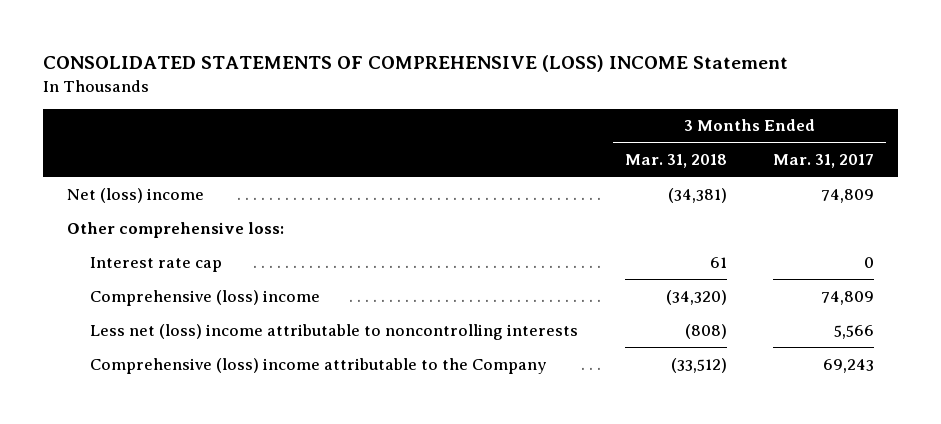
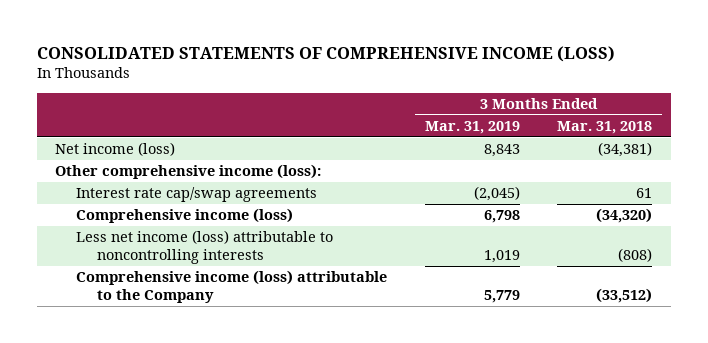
[43,55,789,73] CONSOLIDATED STATEMENTS OF COMPREHENSIVE (LOSS) INCOME Statement -> [36,45,615,62] CONSOLIDATED STATEMENTS OF COMPREHENSIVE INCOME (LOSS)
[773,154,875,169] Mar. 31, 2017 -> none
none -> [424,120,520,134] Mar. 31, 2019
[66,187,204,203] Net (loss) income -> [55,142,176,157] Net income (loss)
[66,221,284,238] Other comprehensive loss: -> [55,164,322,180] Other comprehensive income (loss):
[89,256,222,272] Interest rate cap -> [76,187,318,203] Interest rate cap/swap agreements
[89,289,320,306] Comprehensive (loss) income -> [76,208,294,224] Comprehensive income (loss)
[89,323,578,340] Less net (loss) income attributable to noncontrolling interests -> [76,230,334,265] Less net income (loss) attributable to noncontrolling interests
[89,357,547,374] Comprehensive (loss) income attributable to the Company -> [76,270,388,304] Comprehensive income (loss) attributable to the Company

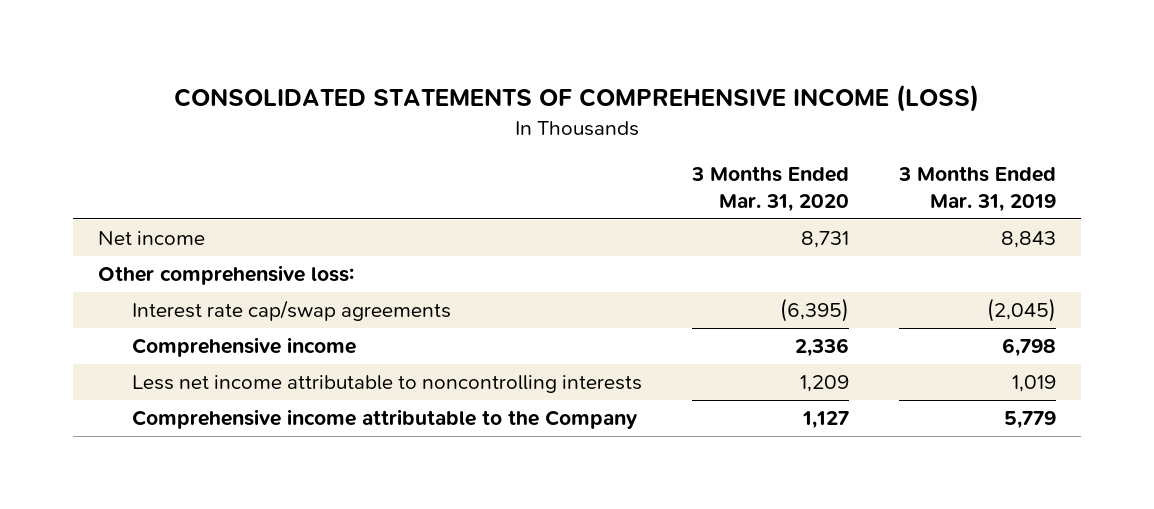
[557,120,653,134] Mar. 31, 2018 -> none
none -> [691,166,850,212] 3 Months Ended Mar. 31, 2020
[55,142,176,157] Net income (loss) -> [98,231,206,246] Net income
[55,164,322,180] Other comprehensive income (loss): -> [98,265,355,286] Other comprehensive loss:
[76,208,294,224] Comprehensive income (loss) -> [131,337,356,358] Comprehensive income
[76,230,334,265] Less net income (loss) attributable to noncontrolling interests -> [131,375,642,394] Less net income attributable to noncontrolling interests
[76,270,388,304] Comprehensive income (loss) attributable to the Company -> [131,409,638,430] Comprehensive income attributable to the Company

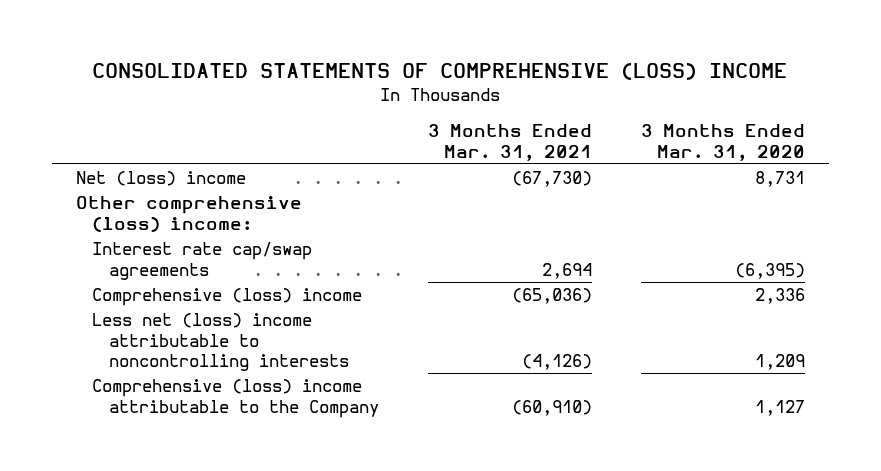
[174,84,980,113] CONSOLIDATED STATEMENTS OF COMPREHENSIVE INCOME (LOSS) -> [92,63,788,81] CONSOLIDATED STATEMENTS OF COMPREHENSIVE (LOSS) INCOME
[898,166,1057,212] 3 Months Ended Mar. 31, 2019 -> none
none -> [427,124,592,161] 3 Months Ended Mar. 31, 2021
[98,231,206,246] Net income -> [76,170,247,186] Net (loss) income
[98,265,355,286] Other comprehensive loss: -> [76,195,303,232] Other comprehensive (loss) income:
[131,337,356,358] Comprehensive income -> [92,287,363,306] Comprehensive (loss) income
[131,375,642,394] Less net income attributable to noncontrolling interests -> [92,312,349,372] Less net (loss) income attributable to noncontrolling interests
[131,409,638,430] Comprehensive income attributable to the Company -> [92,378,379,418] Comprehensive (loss) income attributable to the Company

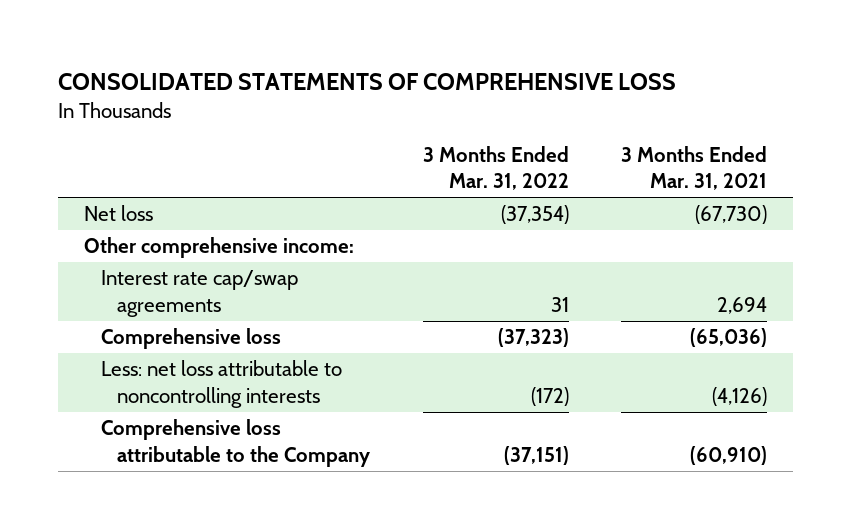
[92,63,788,81] CONSOLIDATED STATEMENTS OF COMPREHENSIVE (LOSS) INCOME -> [57,72,676,90] CONSOLIDATED STATEMENTS OF COMPREHENSIVE LOSS
[640,124,805,161] 3 Months Ended Mar. 31, 2020 -> none
none -> [422,145,569,191] 3 Months Ended Mar. 31, 2022
[76,170,247,186] Net (loss) income -> [84,205,154,222] Net loss
[76,195,303,232] Other comprehensive (loss) income: -> [84,237,355,259] Other comprehensive income:
[92,287,363,306] Comprehensive (loss) income -> [100,328,281,350] Comprehensive loss
[92,312,349,372] Less net (loss) income attributable to noncontrolling interests -> [100,360,342,409] Less: net loss attributable to noncontrolling interests
[92,378,379,418] Comprehensive (loss) income attributable to the Company -> [100,419,371,468] Comprehensive loss attributable to the Company

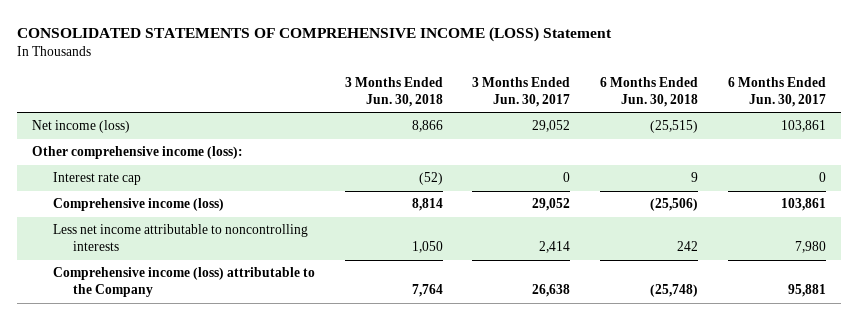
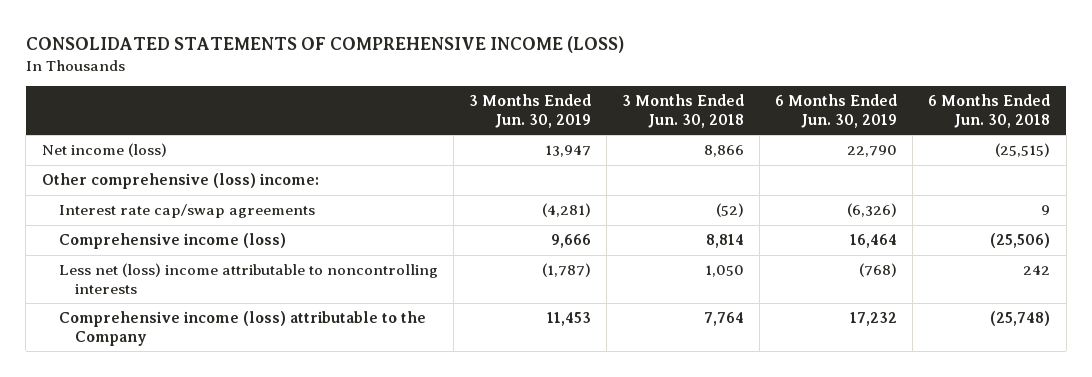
[17,27,613,43] CONSOLIDATED STATEMENTS OF COMPREHENSIVE INCOME (LOSS) Statement -> [25,35,624,53] CONSOLIDATED STATEMENTS OF COMPREHENSIVE INCOME (LOSS)
[472,77,571,107] 3 Months Ended Jun. 30, 2017 -> none
[728,77,827,107] 6 Months Ended Jun. 30, 2017 -> none
none -> [468,93,591,128] 3 Months Ended Jun. 30, 2019
none -> [775,93,898,128] 6 Months Ended Jun. 30, 2019
[31,146,243,160] Other comprehensive income (loss): -> [41,173,319,190] Other comprehensive (loss) income:
[52,172,141,186] Interest rate cap -> [58,204,315,219] Interest rate cap/swap agreements
[52,224,308,251] Less net income attributable to noncontrolling interests -> [58,263,438,294] Less net (loss) income attributable to noncontrolling interests

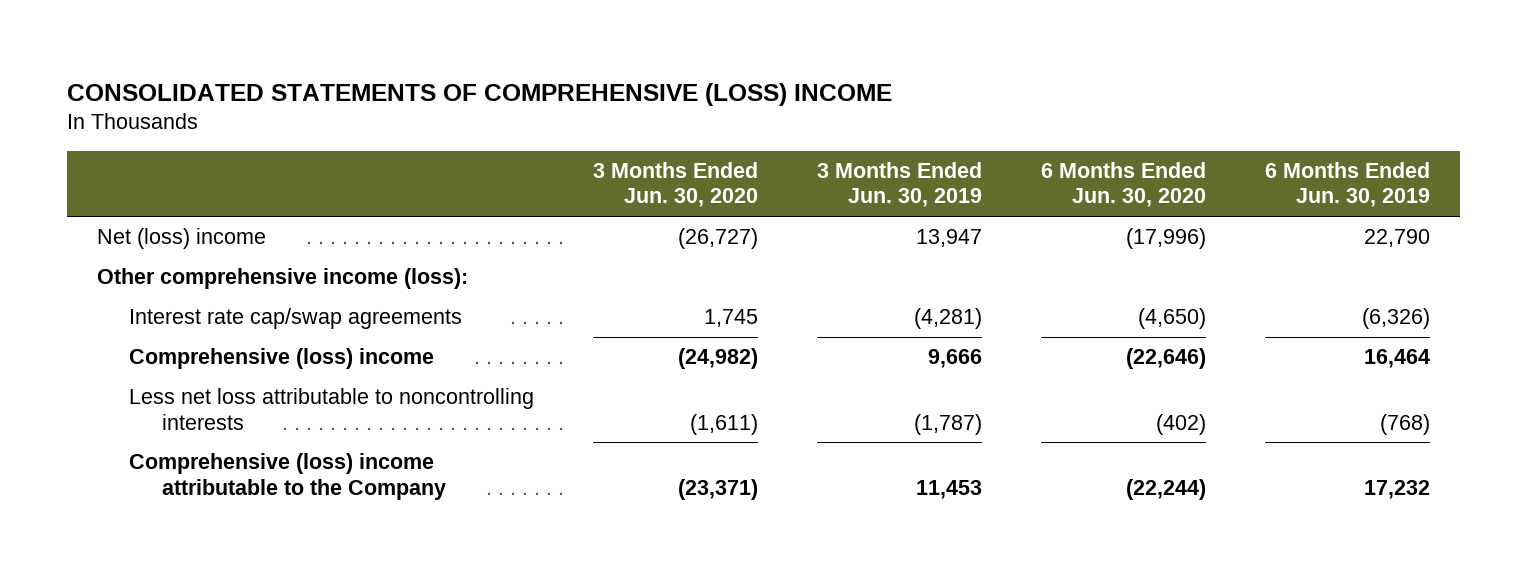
[25,35,624,53] CONSOLIDATED STATEMENTS OF COMPREHENSIVE INCOME (LOSS) -> [67,82,893,106] CONSOLIDATED STATEMENTS OF COMPREHENSIVE (LOSS) INCOME
[622,93,745,128] 3 Months Ended Jun. 30, 2018 -> none
[928,93,1051,128] 6 Months Ended Jun. 30, 2018 -> none
none -> [593,162,759,208] 3 Months Ended Jun. 30, 2020
none -> [1041,162,1207,208] 6 Months Ended Jun. 30, 2020
[41,143,167,158] Net income (loss) -> [96,228,266,250] Net (loss) income
[41,173,319,190] Other comprehensive (loss) income: -> [96,268,468,290] Other comprehensive income (loss):
[58,233,286,250] Comprehensive income (loss) -> [129,348,435,370] Comprehensive (loss) income
[58,263,438,294] Less net (loss) income attributable to noncontrolling interests -> [129,388,535,430] Less net loss attributable to noncontrolling interests
[58,311,426,346] Comprehensive income (loss) attributable to the Company -> [129,453,447,500] Comprehensive (loss) income attributable to the Company

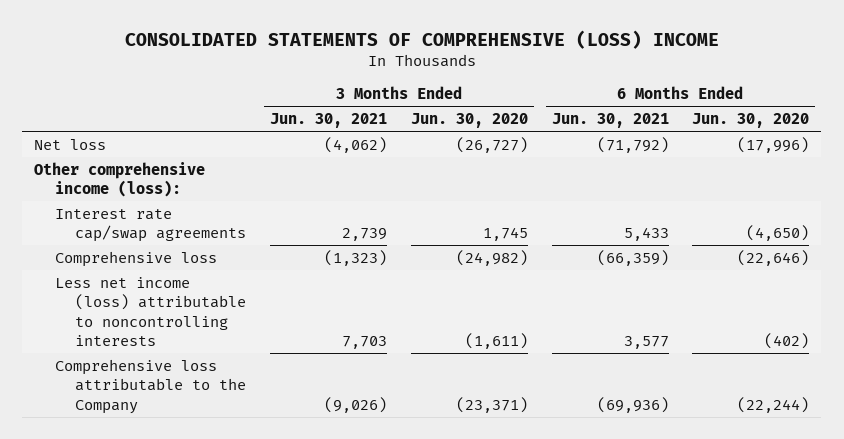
[817,162,983,208] 3 Months Ended Jun. 30, 2019 -> none
[1265,162,1431,208] 6 Months Ended Jun. 30, 2019 -> none
none -> [269,113,387,129] Jun. 30, 2021
none -> [551,113,669,129] Jun. 30, 2021
[96,228,266,250] Net (loss) income -> [34,138,107,150] Net loss
[129,348,435,370] Comprehensive (loss) income -> [54,250,217,267] Comprehensive loss
[129,388,535,430] Less net loss attributable to noncontrolling interests -> [54,276,246,346] Less net income (loss) attributable to noncontrolling interests
[129,453,447,500] Comprehensive (loss) income attributable to the Company -> [54,358,246,414] Comprehensive loss attributable to the Company

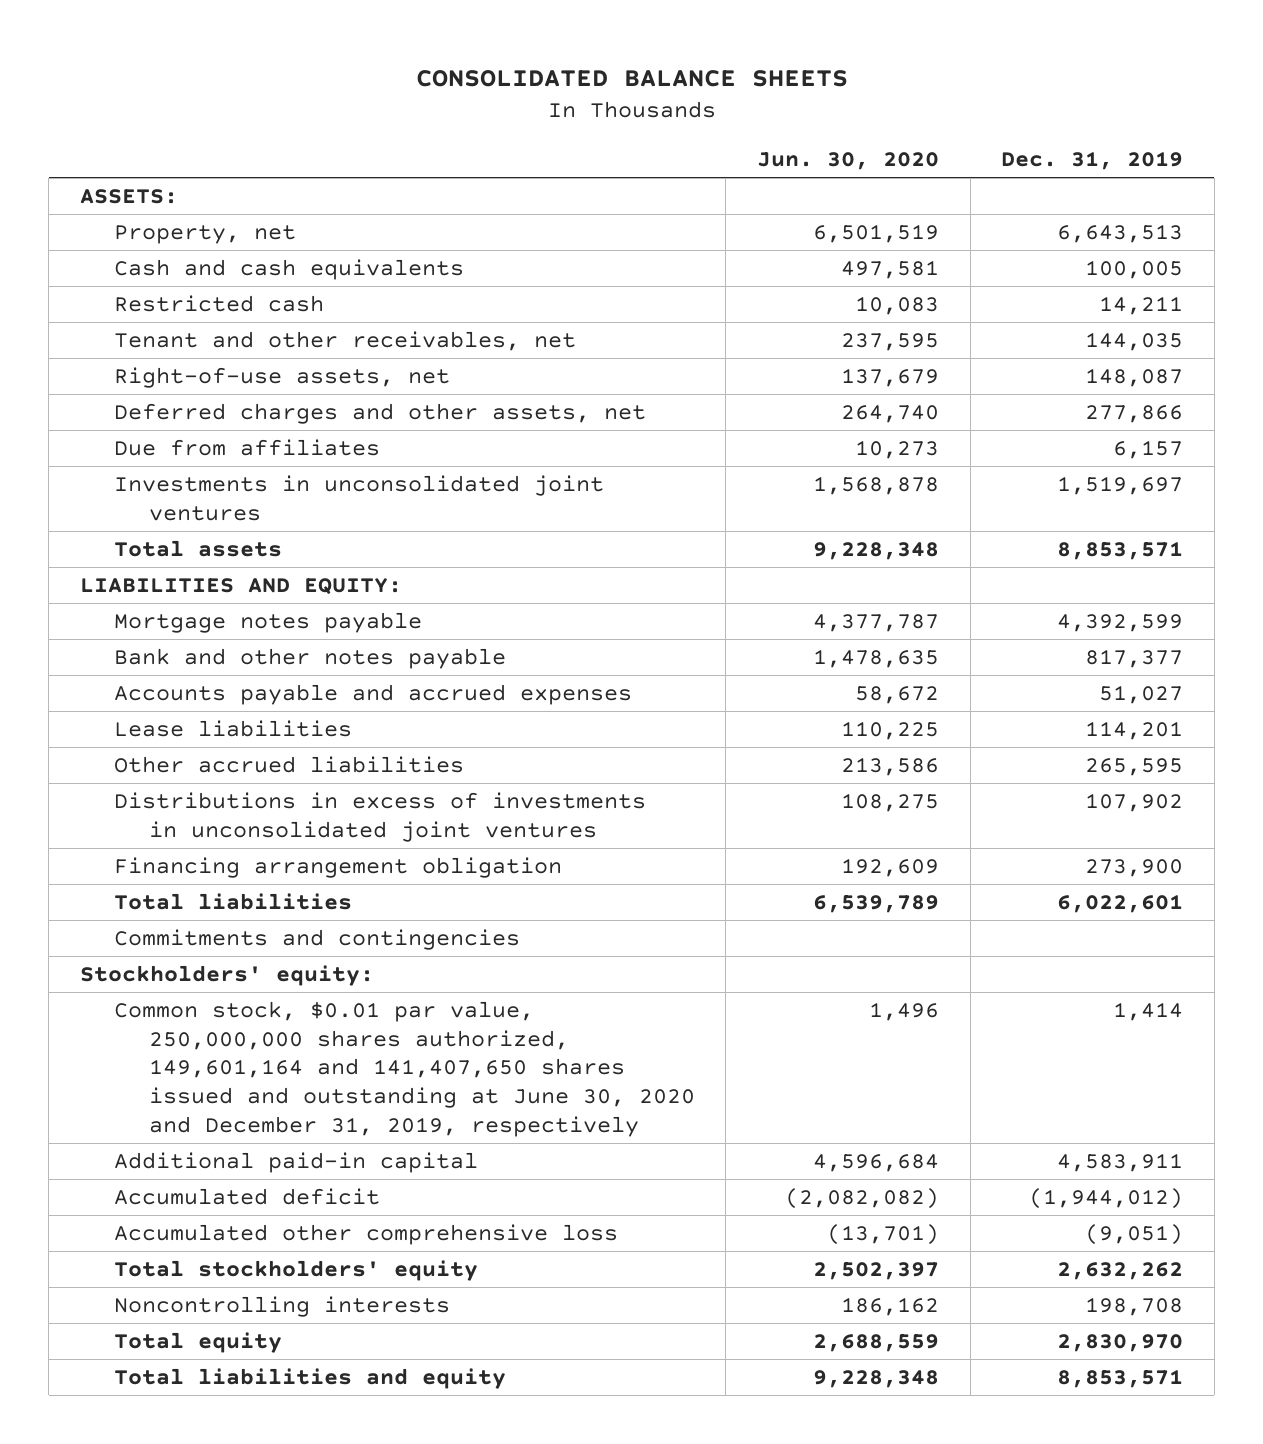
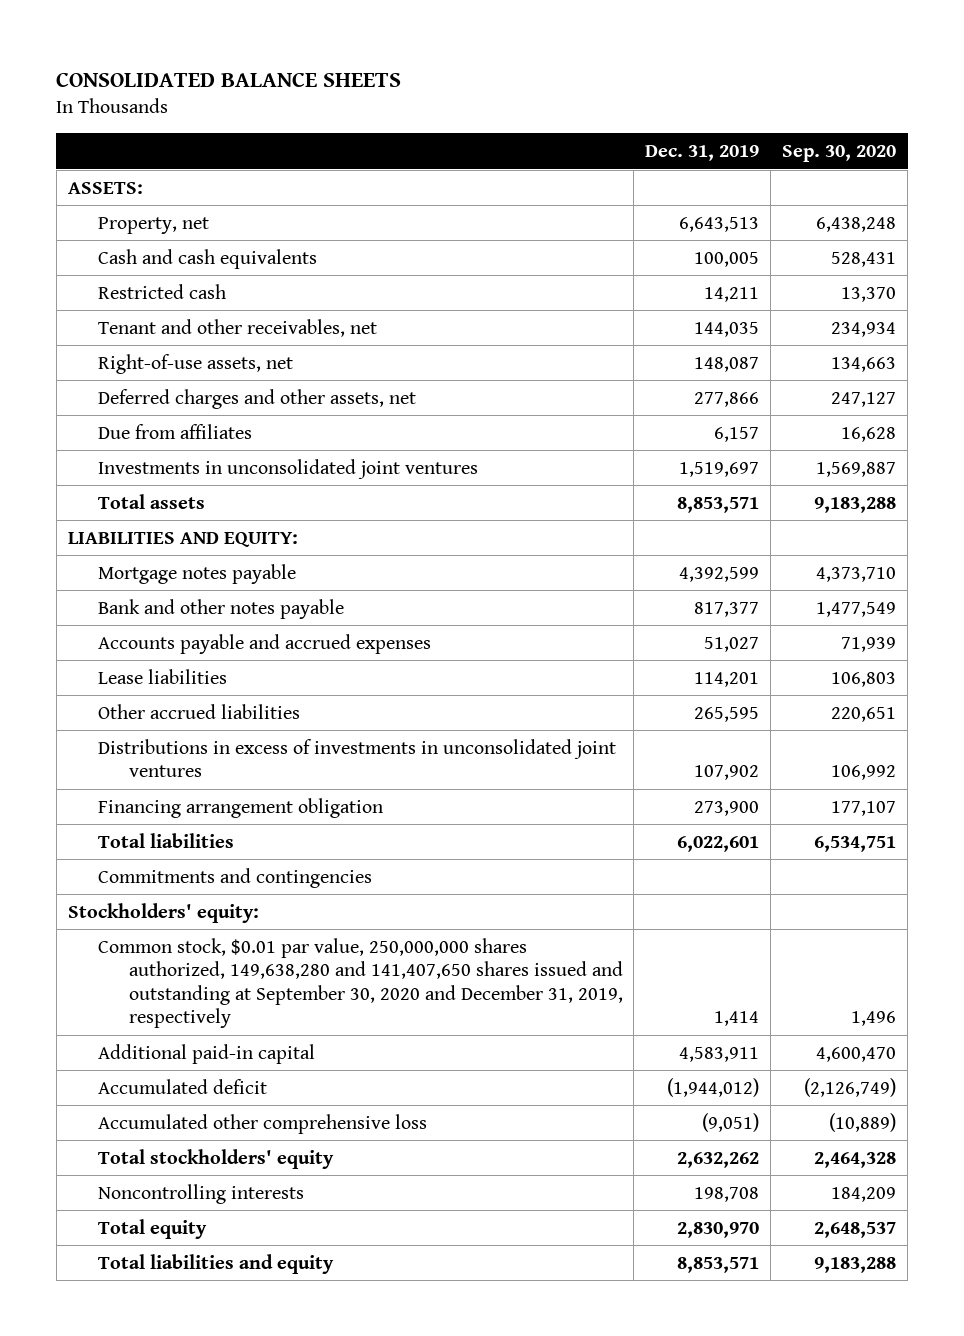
[756,152,939,171] Jun. 30, 2020 -> none
none -> [782,145,897,163] Sep. 30, 2020
[114,1001,695,1137] Common stock, $0.01 par value, 250,000,000 shares authorized, 149,601,164 and 141,407,650 shares issued and outstanding at June 30, 2020 and December 31, 2019, respectively -> [98,937,623,1029] Common stock, $0.01 par value, 250,000,000 shares authorized, 149,638,280 and 141,407,650 shares issued and outstanding at September 30, 2020 and December 31, 2019, respectively

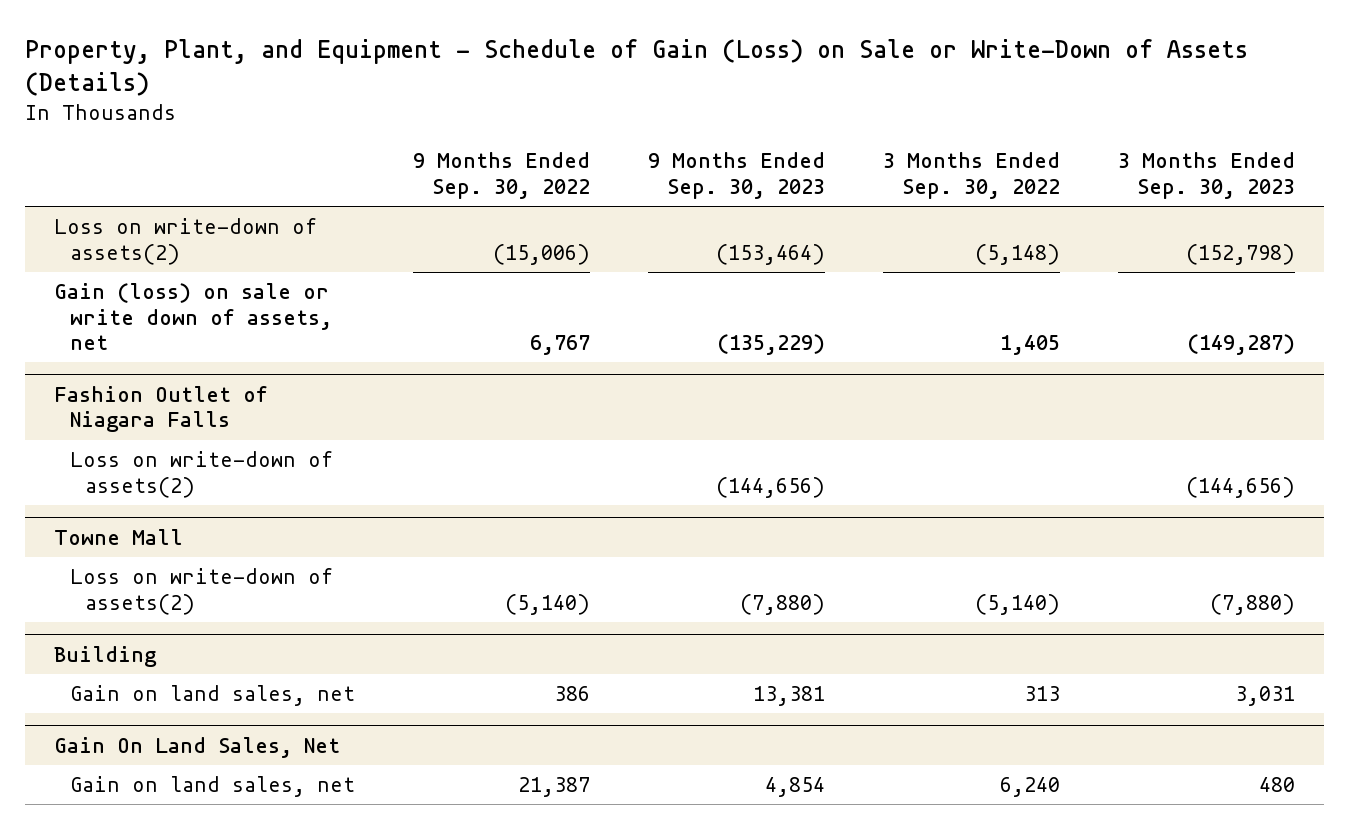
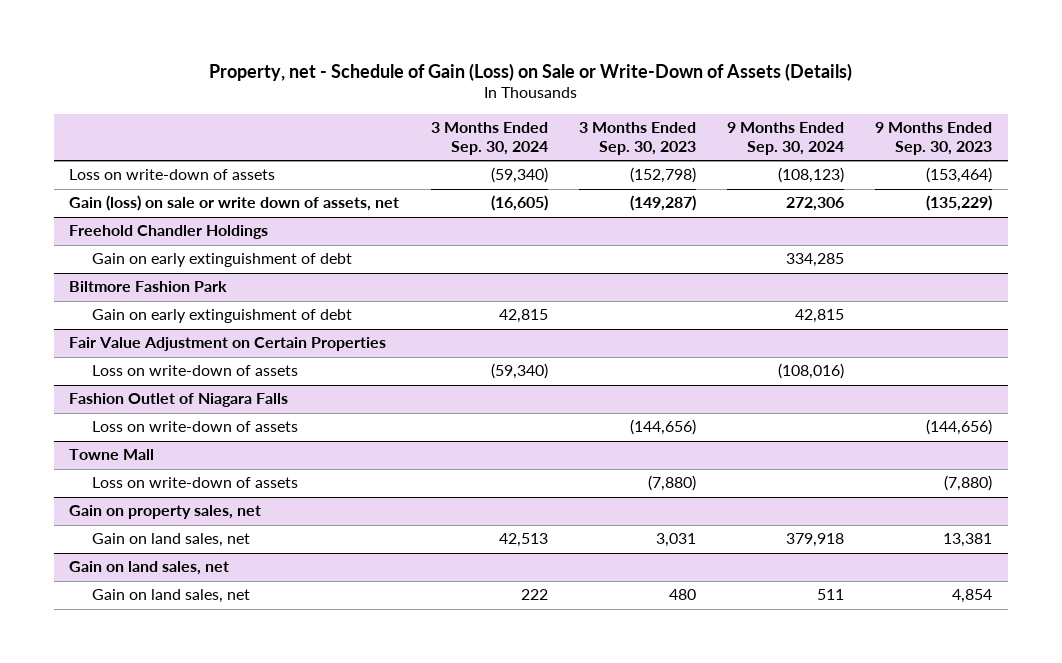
[25,39,1249,97] Property, Plant, and Equipment - Schedule of Gain (Loss) on Sale or Write-Down of Assets (Details) -> [208,62,852,81] Property, net - Schedule of Gain (Loss) on Sale or Write-Down of Assets (Details)
[412,152,590,199] 9 Months Ended Sep. 30, 2022 -> none
[882,152,1060,199] 3 Months Ended Sep. 30, 2022 -> none
none -> [430,121,548,155] 3 Months Ended Sep. 30, 2024
none -> [727,121,845,155] 9 Months Ended Sep. 30, 2024
[54,217,318,265] Loss on write-down of assets(2) -> [69,169,276,181] Loss on write-down of assets
none -> [69,225,269,240] Freehold Chandler Holdings
none -> [91,253,352,268] Gain on early extinguishment of debt
none -> [69,281,228,293] Biltmore Fashion Park
none -> [91,309,352,324] Gain on early extinguishment of debt
none -> [69,337,387,352] Fair Value Adjustment on Certain Properties
none -> [91,365,298,377] Loss on write-down of assets
[69,450,333,498] Loss on write-down of assets(2) -> [91,421,298,433] Loss on write-down of assets
[69,567,333,615] Loss on write-down of assets(2) -> [91,477,298,489] Loss on write-down of assets
[54,645,158,667] Building -> [69,505,262,520] Gain on property sales, net
[54,736,341,758] Gain On Land Sales, Net -> [69,561,230,576] Gain on land sales, net

